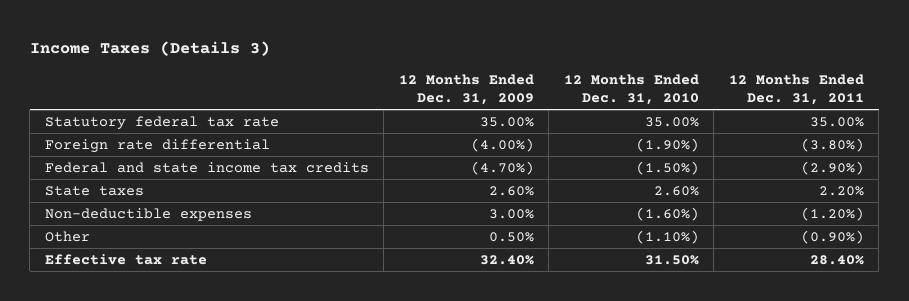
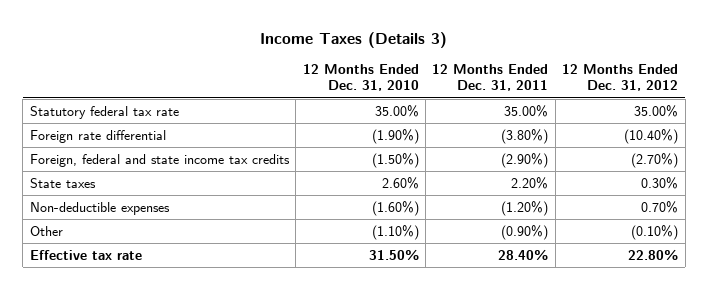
[398,73,534,105] 12 Months Ended Dec. 31, 2009 -> none
none -> [562,64,679,92] 12 Months Ended Dec. 31, 2012
[44,161,369,173] Federal and state income tax credits -> [29,153,290,167] Foreign, federal and state income tax credits

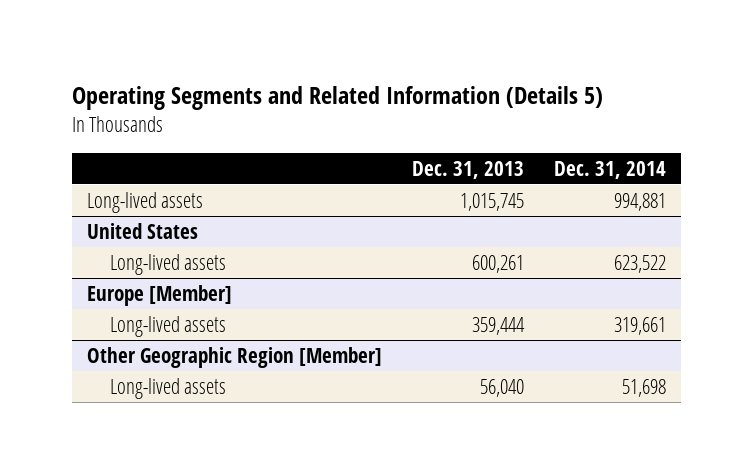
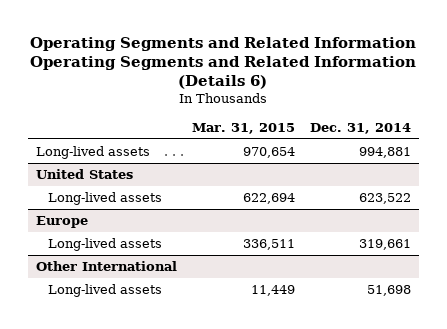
[71,85,603,110] Operating Segments and Related Information (Details 5) -> [30,36,417,90] Operating Segments and Related Information Operating Segments and Related Information (Details 6)
[411,160,524,179] Dec. 31, 2013 -> none
none -> [191,122,295,134] Mar. 31, 2015
[86,284,232,306] Europe [Member] -> [35,216,88,229] Europe
[86,346,382,368] Other Geographic Region [Member] -> none
none -> [35,261,177,272] Other International

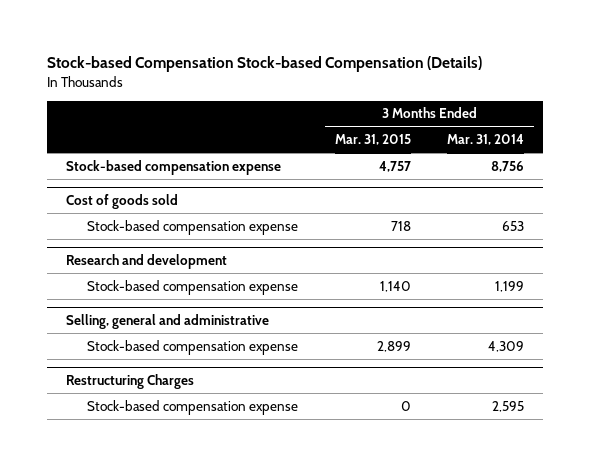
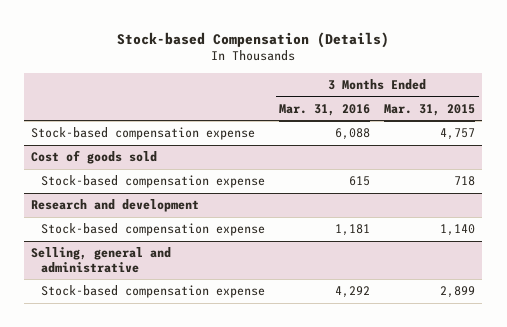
[47,56,483,73] Stock-based Compensation Stock-based Compensation (Details) -> [117,31,390,48] Stock-based Compensation (Details)
[447,134,525,146] Mar. 31, 2014 -> none
none -> [279,103,371,116] Mar. 31, 2016
[65,374,194,390] Restructuring Charges -> none
[86,399,298,415] Stock-based compensation expense -> none

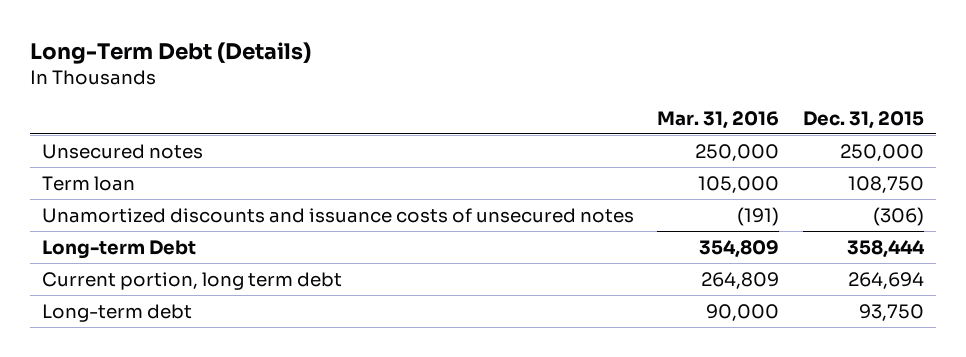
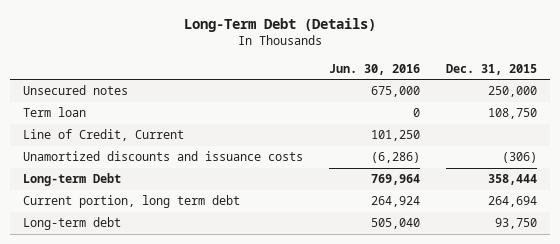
[657,110,780,129] Mar. 31, 2016 -> none
none -> [328,63,420,75] Jun. 30, 2016
none -> [22,129,184,142] Line of Credit, Current
[41,207,634,223] Unamortized discounts and issuance costs of unsecured notes -> [22,151,303,162] Unamortized discounts and issuance costs

